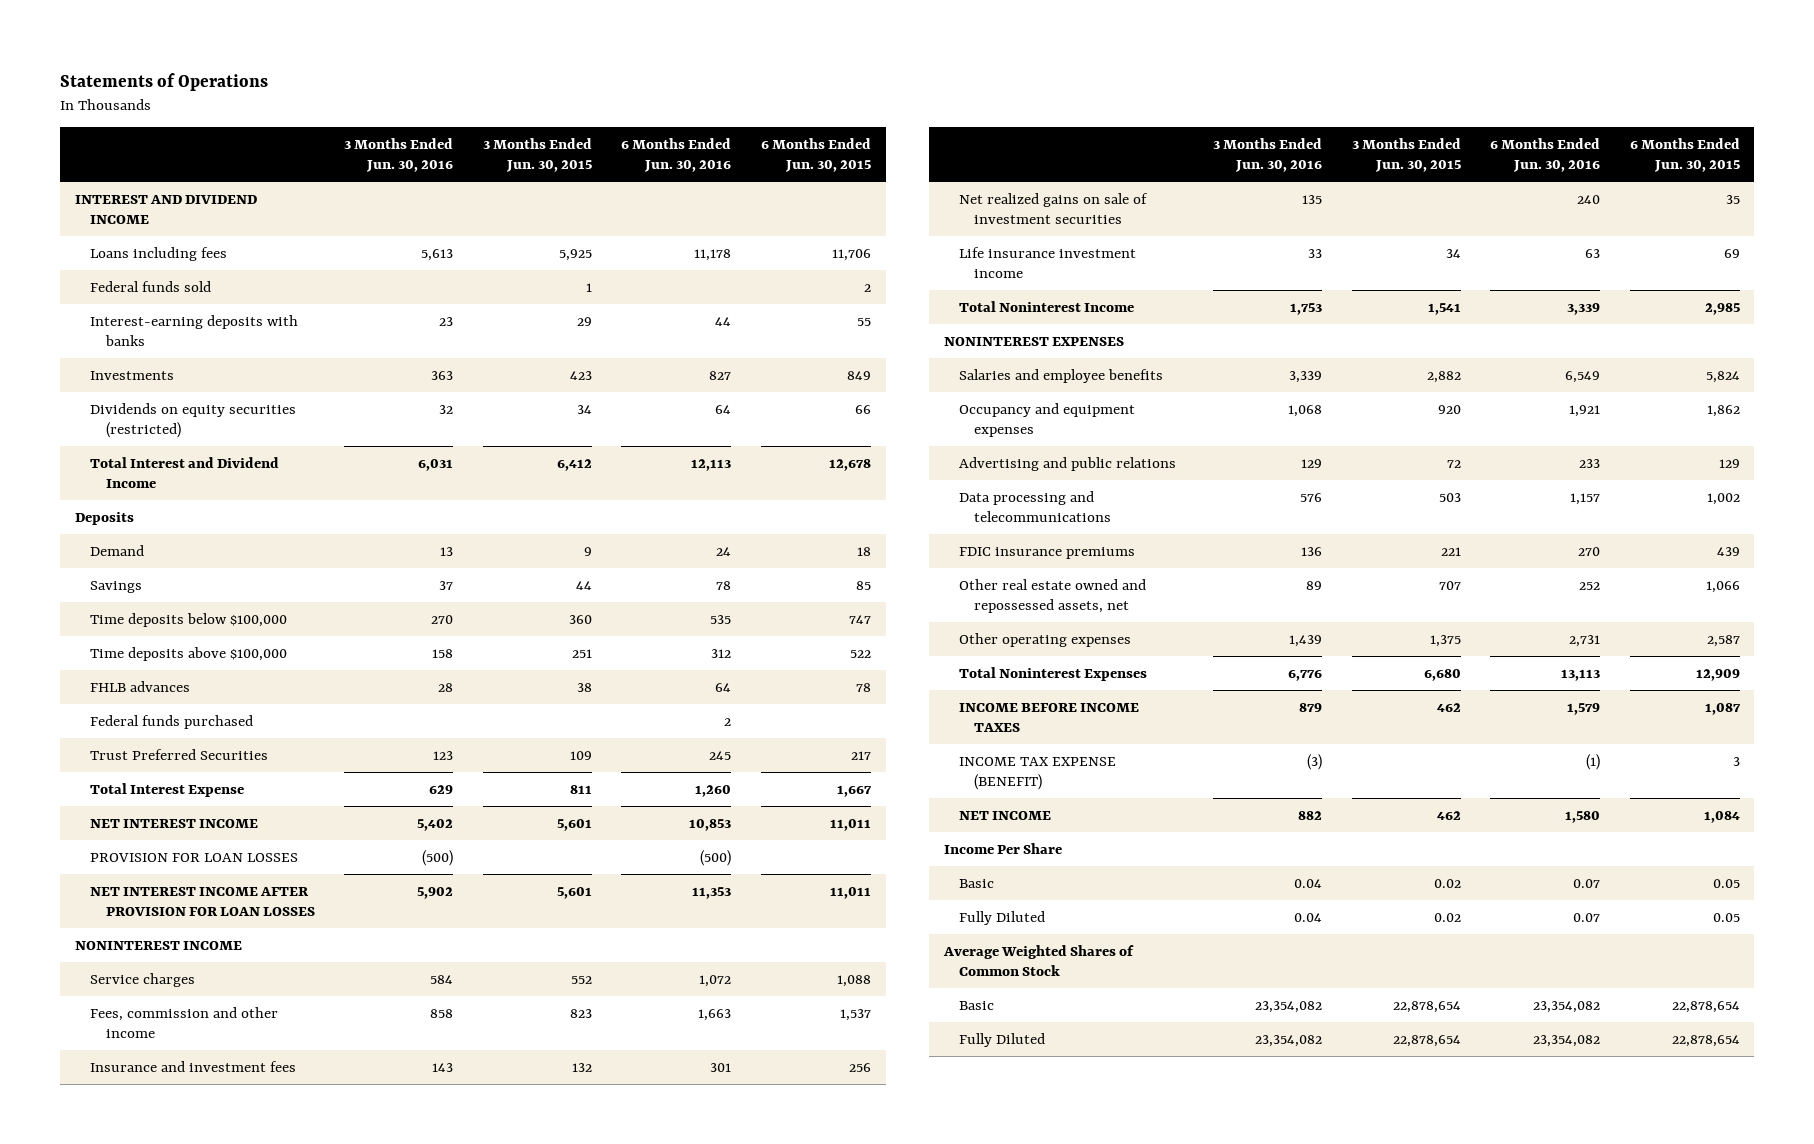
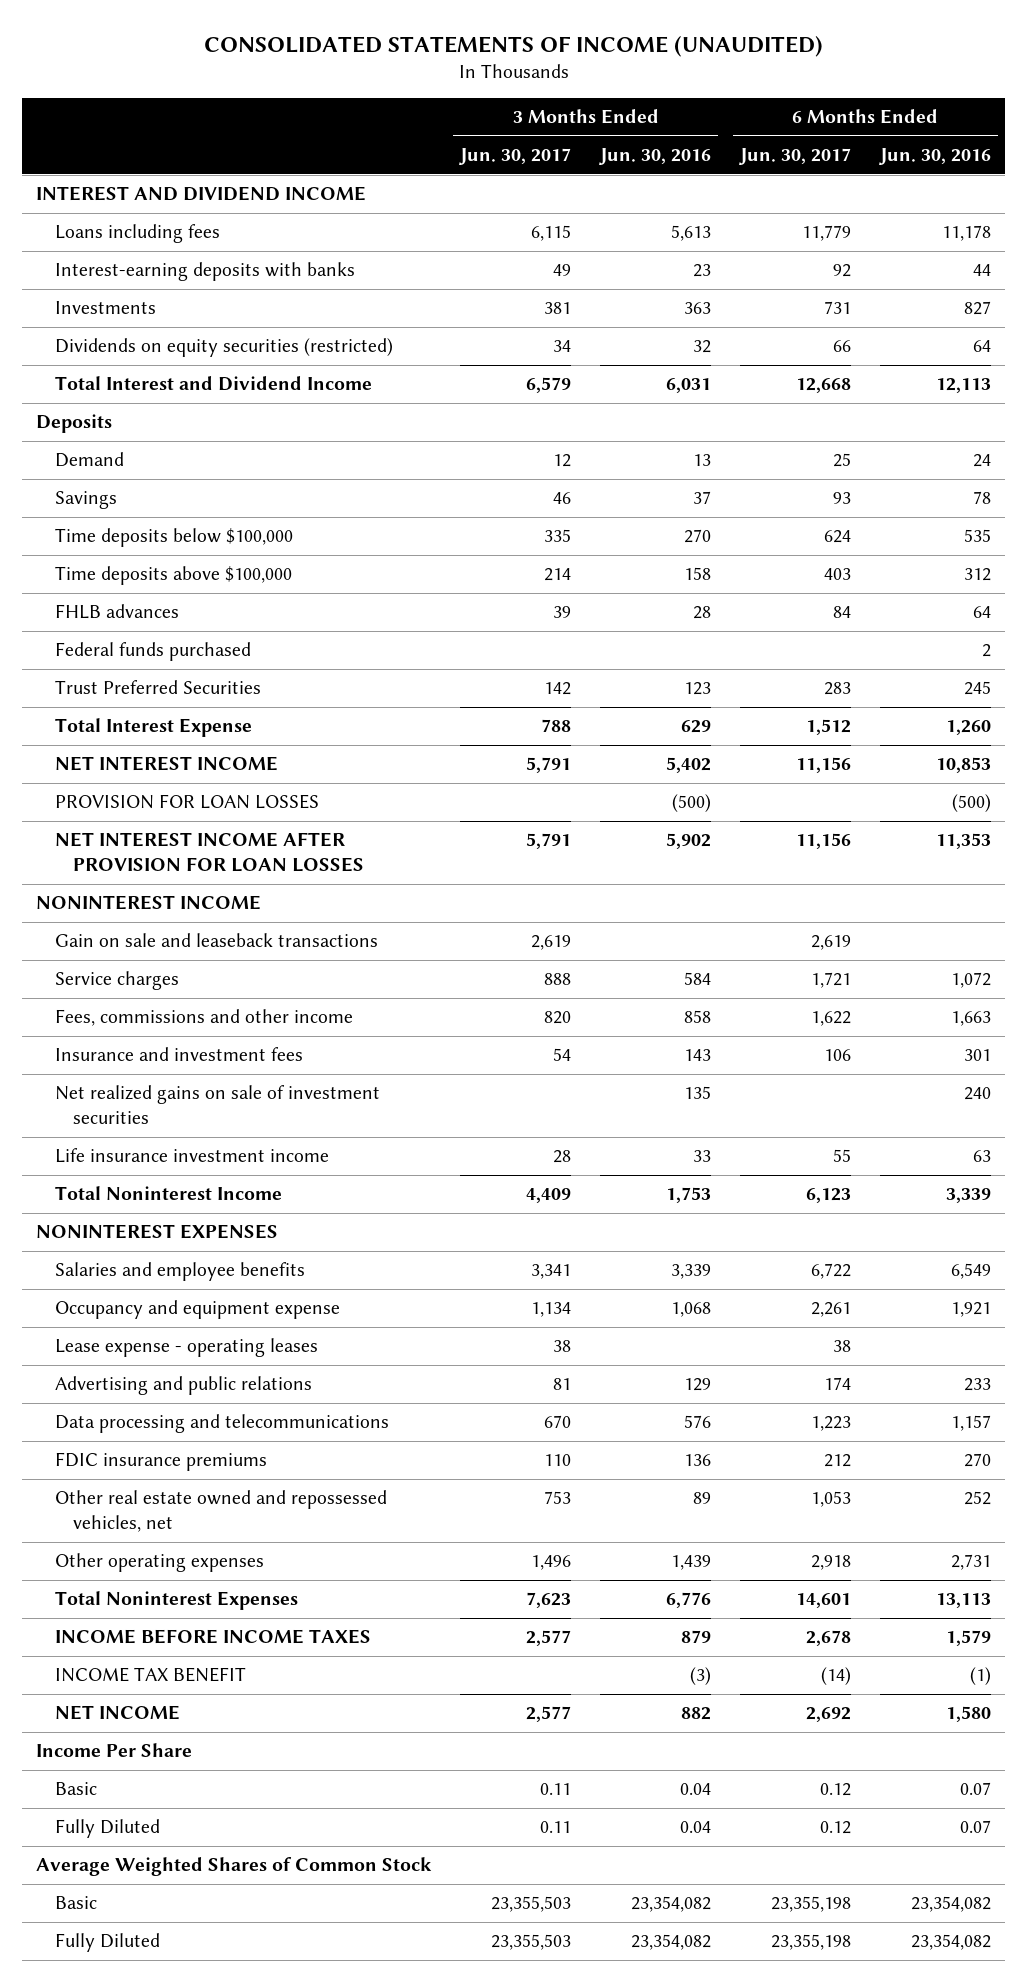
[59,72,268,91] Statements of Operations -> [203,36,823,58] CONSOLIDATED STATEMENTS OF INCOME (UNAUDITED)
[482,138,592,173] 3 Months Ended Jun. 30, 2015 -> none
[760,138,871,173] 6 Months Ended Jun. 30, 2015 -> none
none -> [459,148,572,166] Jun. 30, 2017
none -> [738,148,851,166] Jun. 30, 2017
[90,280,212,292] Federal funds sold -> none
none -> [54,933,378,948] Gain on sale and leaseback transactions
[90,1006,279,1039] Fees, commission and other income -> [54,1009,353,1027] Fees, commissions and other income
[958,402,1135,438] Occupancy and equipment expenses -> [54,1300,340,1320] Occupancy and equipment expense
none -> [54,1338,318,1358] Lease expense - operating leases
[958,578,1146,614] Other real estate owned and repossessed assets, net -> [54,1490,387,1533] Other real estate owned and repossessed vehicles, net
[958,756,1116,791] INCOME TAX EXPENSE (BENEFIT) -> [54,1667,246,1683] INCOME TAX BENEFIT

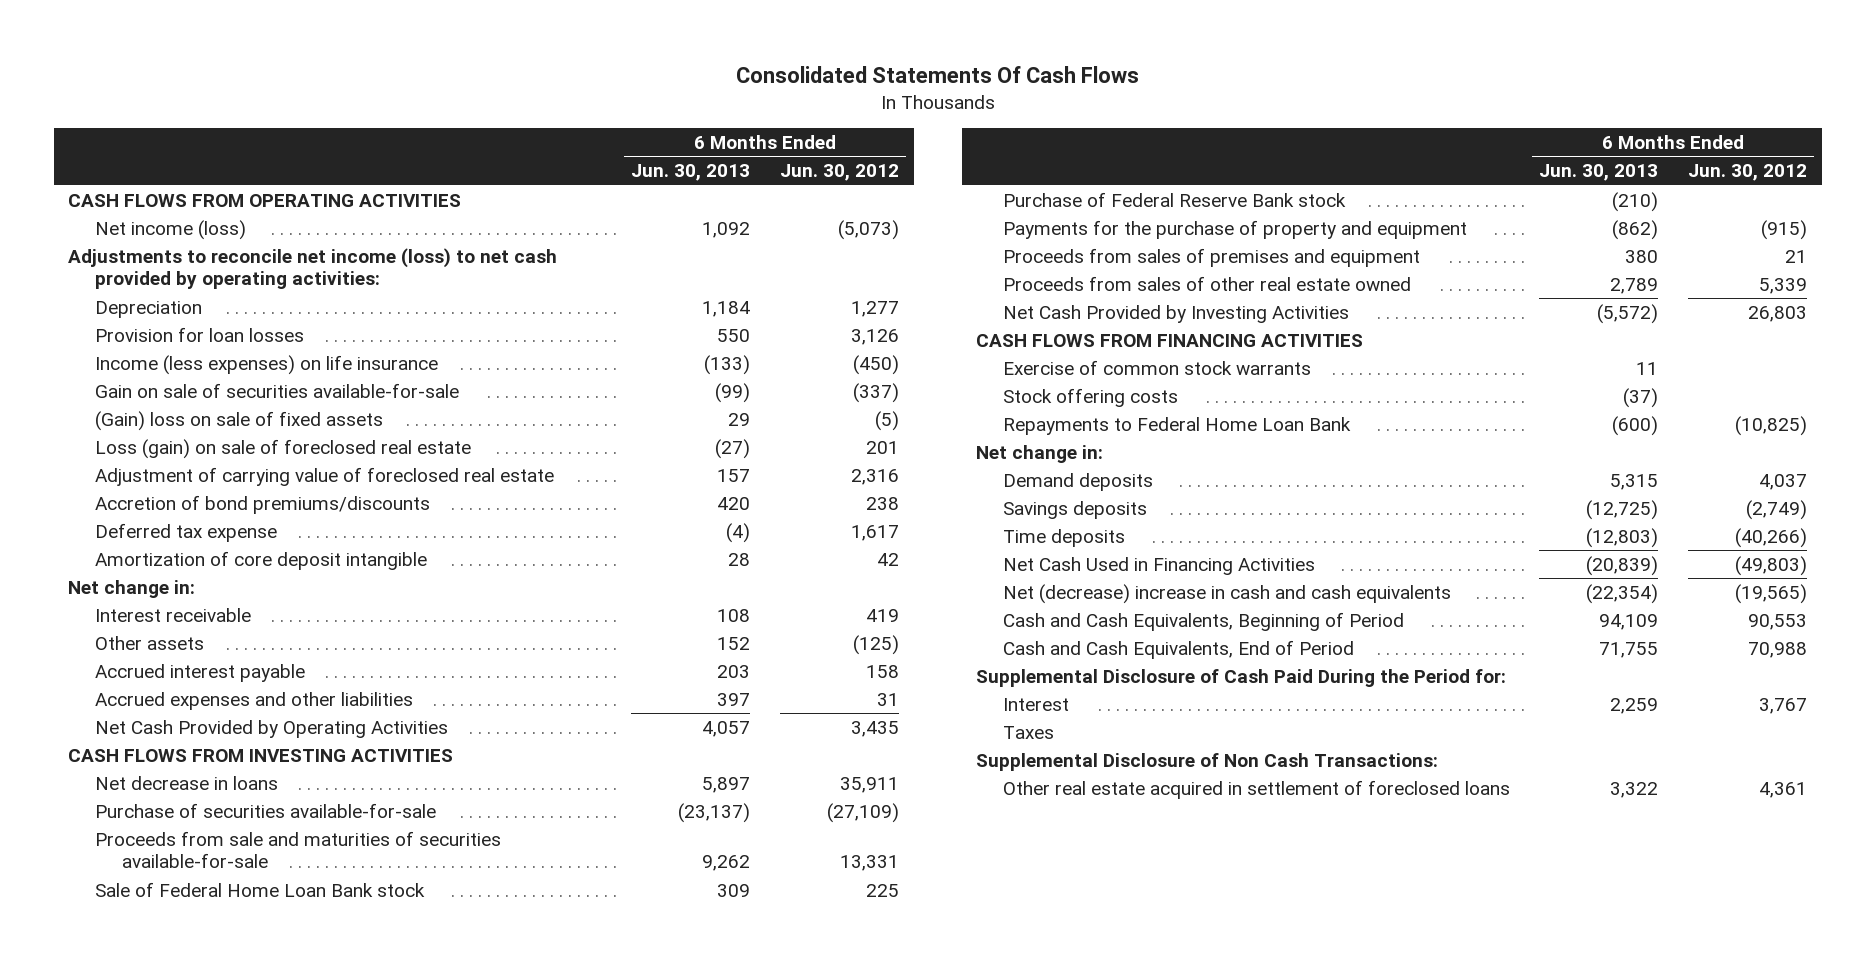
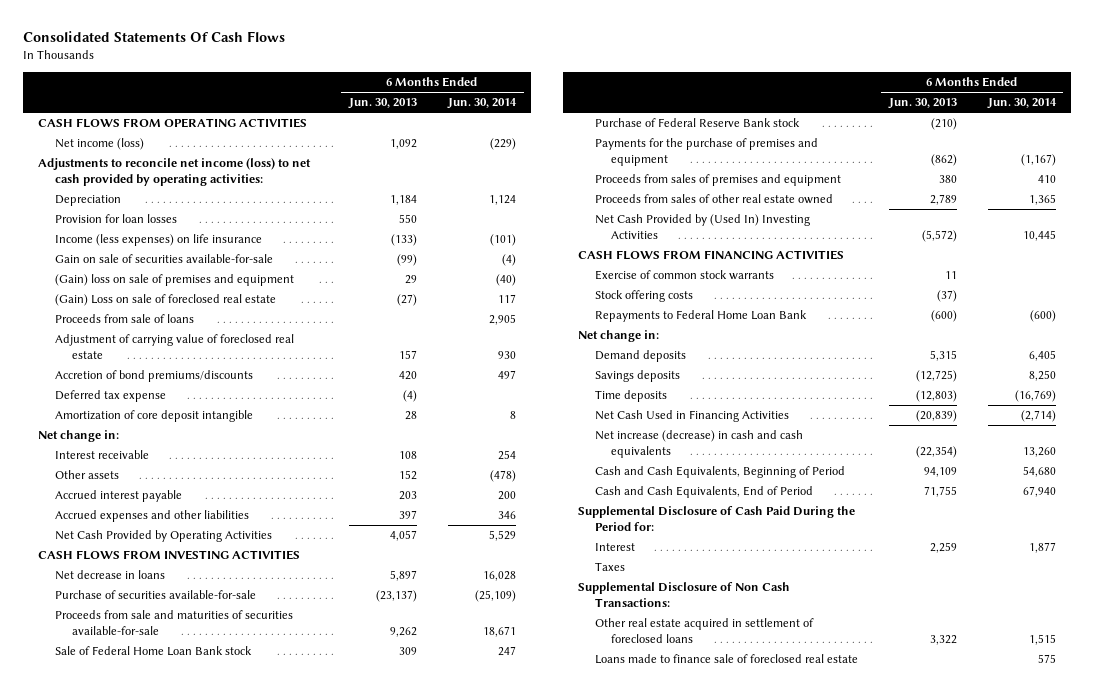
[779,164,899,182] Jun. 30, 2012 -> none
none -> [446,98,517,110] Jun. 30, 2014
[94,410,383,431] (Gain) loss on sale of fixed assets -> [55,274,295,287] (Gain) loss on sale of premises and equipment
[94,438,471,459] Loss (gain) on sale of foreclosed real estate -> [55,294,277,307] (Gain) Loss on sale of foreclosed real estate
none -> [55,314,195,324] Proceeds from sale of loans
[1002,219,1467,239] Payments for the purchase of property and equipment -> [594,138,818,166] Payments for the purchase of premises and equipment
[1002,304,1349,323] Net Cash Provided by Investing Activities -> [594,214,810,239] Net Cash Provided by (Used In) Investing Activities
[1002,583,1451,604] Net (decrease) increase in cash and cash equivalents -> [594,430,803,458] Net increase (decrease) in cash and cash equivalents
none -> [594,654,858,665] Loans made to finance sale of foreclosed real estate

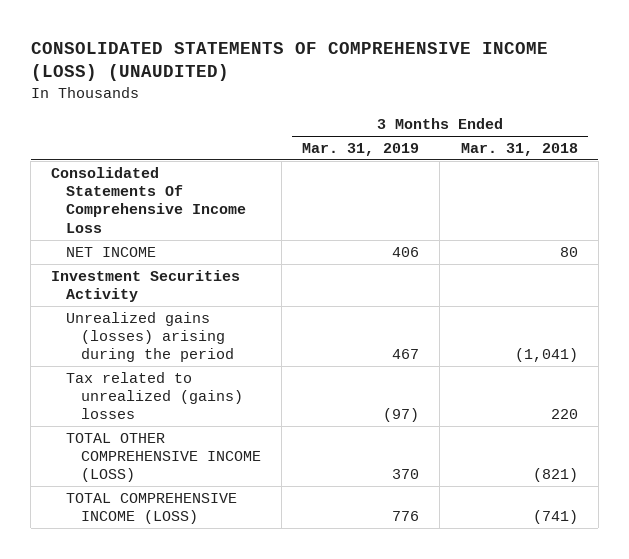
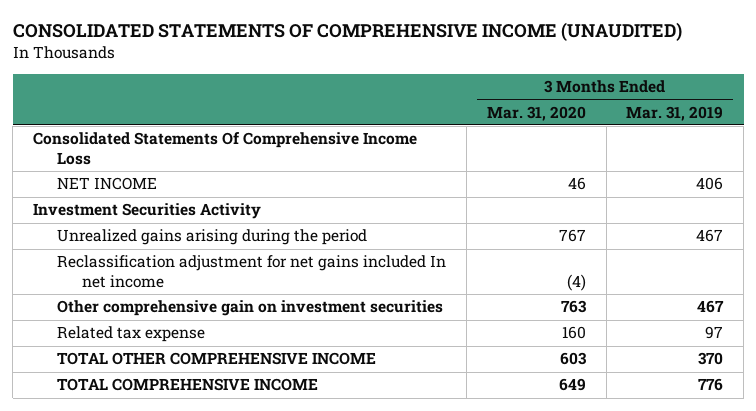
[30,42,548,82] CONSOLIDATED STATEMENTS OF COMPREHENSIVE INCOME (LOSS) (UNAUDITED) -> [12,21,682,41] CONSOLIDATED STATEMENTS OF COMPREHENSIVE INCOME (UNAUDITED)
[460,143,578,157] Mar. 31, 2018 -> none
none -> [486,105,586,121] Mar. 31, 2020
[66,311,234,363] Unrealized gains (losses) arising during the period -> [57,229,368,246] Unrealized gains arising during the period
none -> [57,255,447,289] Reclassification adjustment for net gains included In net income
none -> [57,300,444,317] Other comprehensive gain on investment securities
[66,371,243,420] Tax related to unrealized (gains) losses -> [57,326,206,343] Related tax expense
[383,408,420,423] (97) -> [705,326,724,340] 97
[66,432,261,483] TOTAL OTHER COMPREHENSIVE INCOME (LOSS) -> [57,352,377,366] TOTAL OTHER COMPREHENSIVE INCOME
[66,492,238,525] TOTAL COMPREHENSIVE INCOME (LOSS) -> [57,378,319,392] TOTAL COMPREHENSIVE INCOME

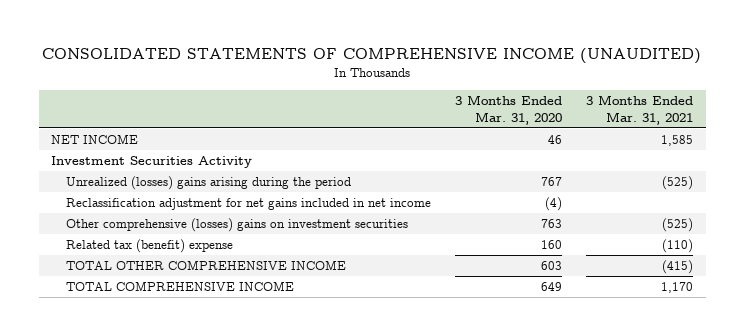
[626,105,724,121] Mar. 31, 2019 -> none
none -> [586,95,694,125] 3 Months Ended Mar. 31, 2021
[32,132,417,166] Consolidated Statements Of Comprehensive Income Loss -> none
[57,229,368,246] Unrealized gains arising during the period -> [65,175,351,190] Unrealized (losses) gains arising during the period
[57,255,447,289] Reclassification adjustment for net gains included In net income -> [65,197,431,210] Reclassification adjustment for net gains included in net income
[57,300,444,317] Other comprehensive gain on investment securities -> [65,217,408,232] Other comprehensive (losses) gains on investment securities
[57,326,206,343] Related tax expense -> [65,238,233,253] Related tax (benefit) expense

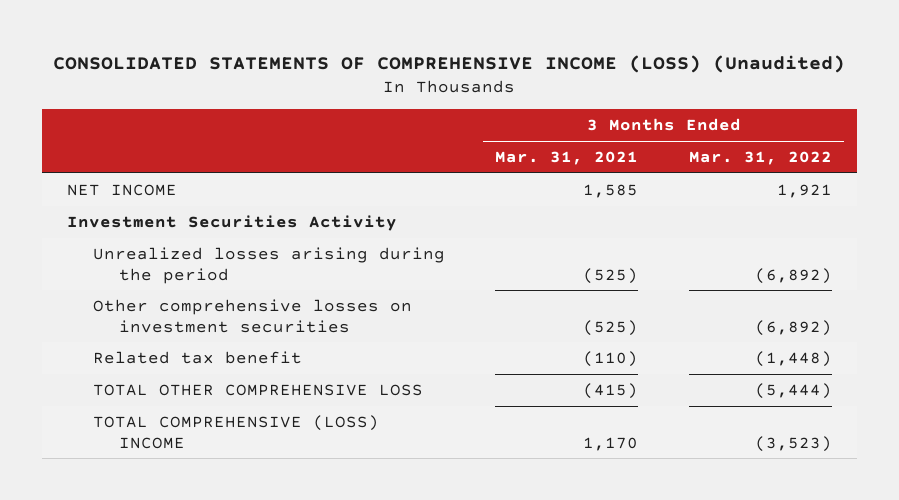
[42,48,702,65] CONSOLIDATED STATEMENTS OF COMPREHENSIVE INCOME (UNAUDITED) -> [53,54,846,73] CONSOLIDATED STATEMENTS OF COMPREHENSIVE INCOME (LOSS) (Unaudited)
[455,95,563,125] 3 Months Ended Mar. 31, 2020 -> none
none -> [688,151,832,166] Mar. 31, 2022
[65,197,431,210] Reclassification adjustment for net gains included in net income -> none
[65,175,351,190] Unrealized (losses) gains arising during the period -> [92,247,445,284] Unrealized losses arising during the period
[65,217,408,232] Other comprehensive (losses) gains on investment securities -> [92,299,412,333] Other comprehensive losses on investment securities
[65,238,233,253] Related tax (benefit) expense -> [92,351,302,365] Related tax benefit
[65,259,346,270] TOTAL OTHER COMPREHENSIVE INCOME -> [92,384,423,397] TOTAL OTHER COMPREHENSIVE LOSS
[65,280,294,291] TOTAL COMPREHENSIVE INCOME -> [92,415,379,449] TOTAL COMPREHENSIVE (LOSS) INCOME

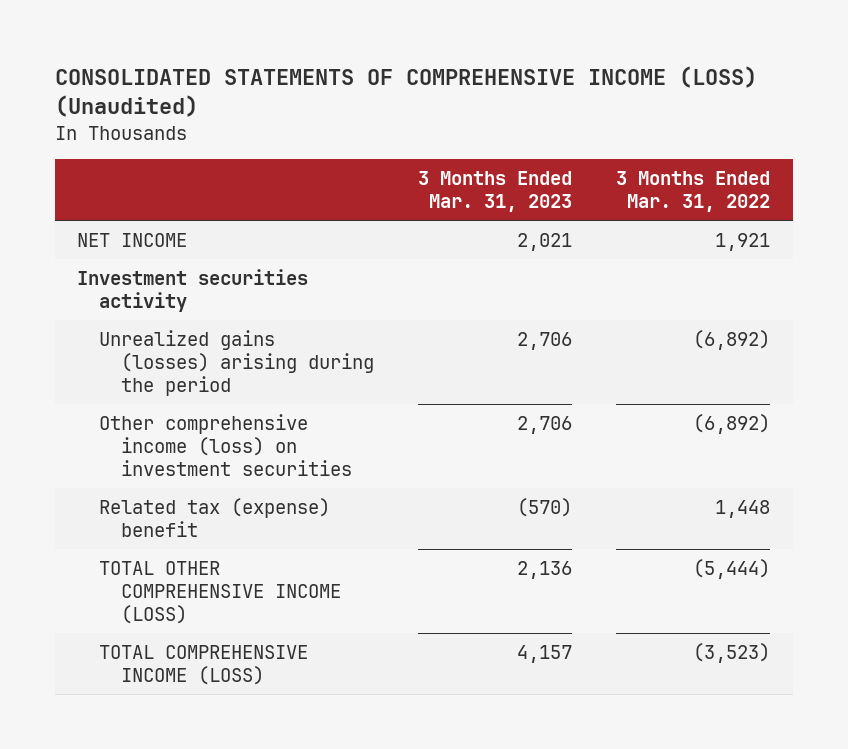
[495,151,639,166] Mar. 31, 2021 -> none
none -> [417,170,572,213] 3 Months Ended Mar. 31, 2023
[67,215,398,232] Investment Securities Activity -> [77,268,309,313] Investment securities activity
[92,247,445,284] Unrealized losses arising during the period -> [98,329,374,397] Unrealized gains (losses) arising during the period
[92,299,412,333] Other comprehensive losses on investment securities -> [98,413,352,477] Other comprehensive income (loss) on investment securities
[92,351,302,365] Related tax benefit -> [98,497,330,538] Related tax (expense) benefit
[754,351,832,368] (1,448) -> [715,499,771,518] 1,448
[92,384,423,397] TOTAL OTHER COMPREHENSIVE LOSS -> [98,560,341,625] TOTAL OTHER COMPREHENSIVE INCOME (LOSS)
[92,415,379,449] TOTAL COMPREHENSIVE (LOSS) INCOME -> [98,644,308,686] TOTAL COMPREHENSIVE INCOME (LOSS)

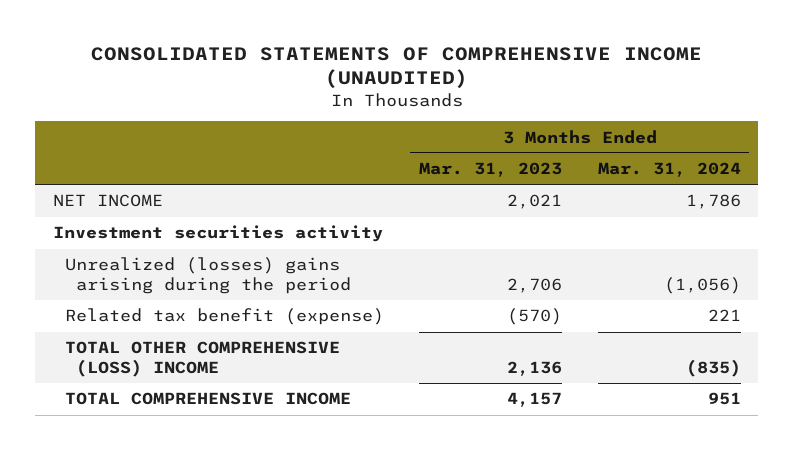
[55,65,758,118] CONSOLIDATED STATEMENTS OF COMPREHENSIVE INCOME (LOSS) (Unaudited) -> [90,46,702,89] CONSOLIDATED STATEMENTS OF COMPREHENSIVE INCOME (UNAUDITED)
[616,170,771,213] 3 Months Ended Mar. 31, 2022 -> none
none -> [597,162,741,178] Mar. 31, 2024
[98,413,352,477] Other comprehensive income (loss) on investment securities -> none
[98,329,374,397] Unrealized gains (losses) arising during the period -> [64,257,351,294] Unrealized (losses) gains arising during the period
[98,497,330,538] Related tax (expense) benefit -> [64,308,384,326] Related tax benefit (expense)
[98,560,341,625] TOTAL OTHER COMPREHENSIVE INCOME (LOSS) -> [64,341,340,377] TOTAL OTHER COMPREHENSIVE (LOSS) INCOME
[98,644,308,686] TOTAL COMPREHENSIVE INCOME (LOSS) -> [64,392,351,406] TOTAL COMPREHENSIVE INCOME

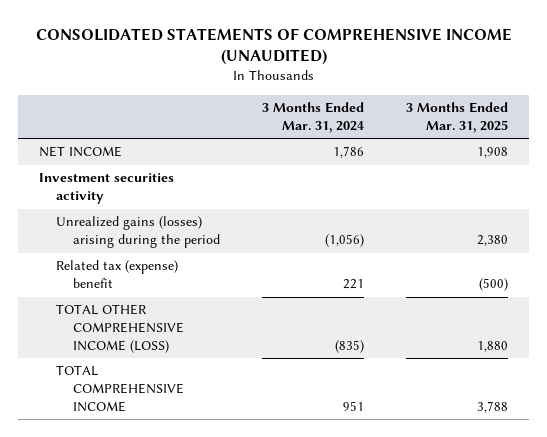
[419,162,563,178] Mar. 31, 2023 -> none
none -> [406,101,509,133] 3 Months Ended Mar. 31, 2025
[64,257,351,294] Unrealized (losses) gains arising during the period -> [56,216,221,249] Unrealized gains (losses) arising during the period
[64,308,384,326] Related tax benefit (expense) -> [56,260,179,289] Related tax (expense) benefit
[64,341,340,377] TOTAL OTHER COMPREHENSIVE (LOSS) INCOME -> [56,304,185,353] TOTAL OTHER COMPREHENSIVE INCOME (LOSS)

